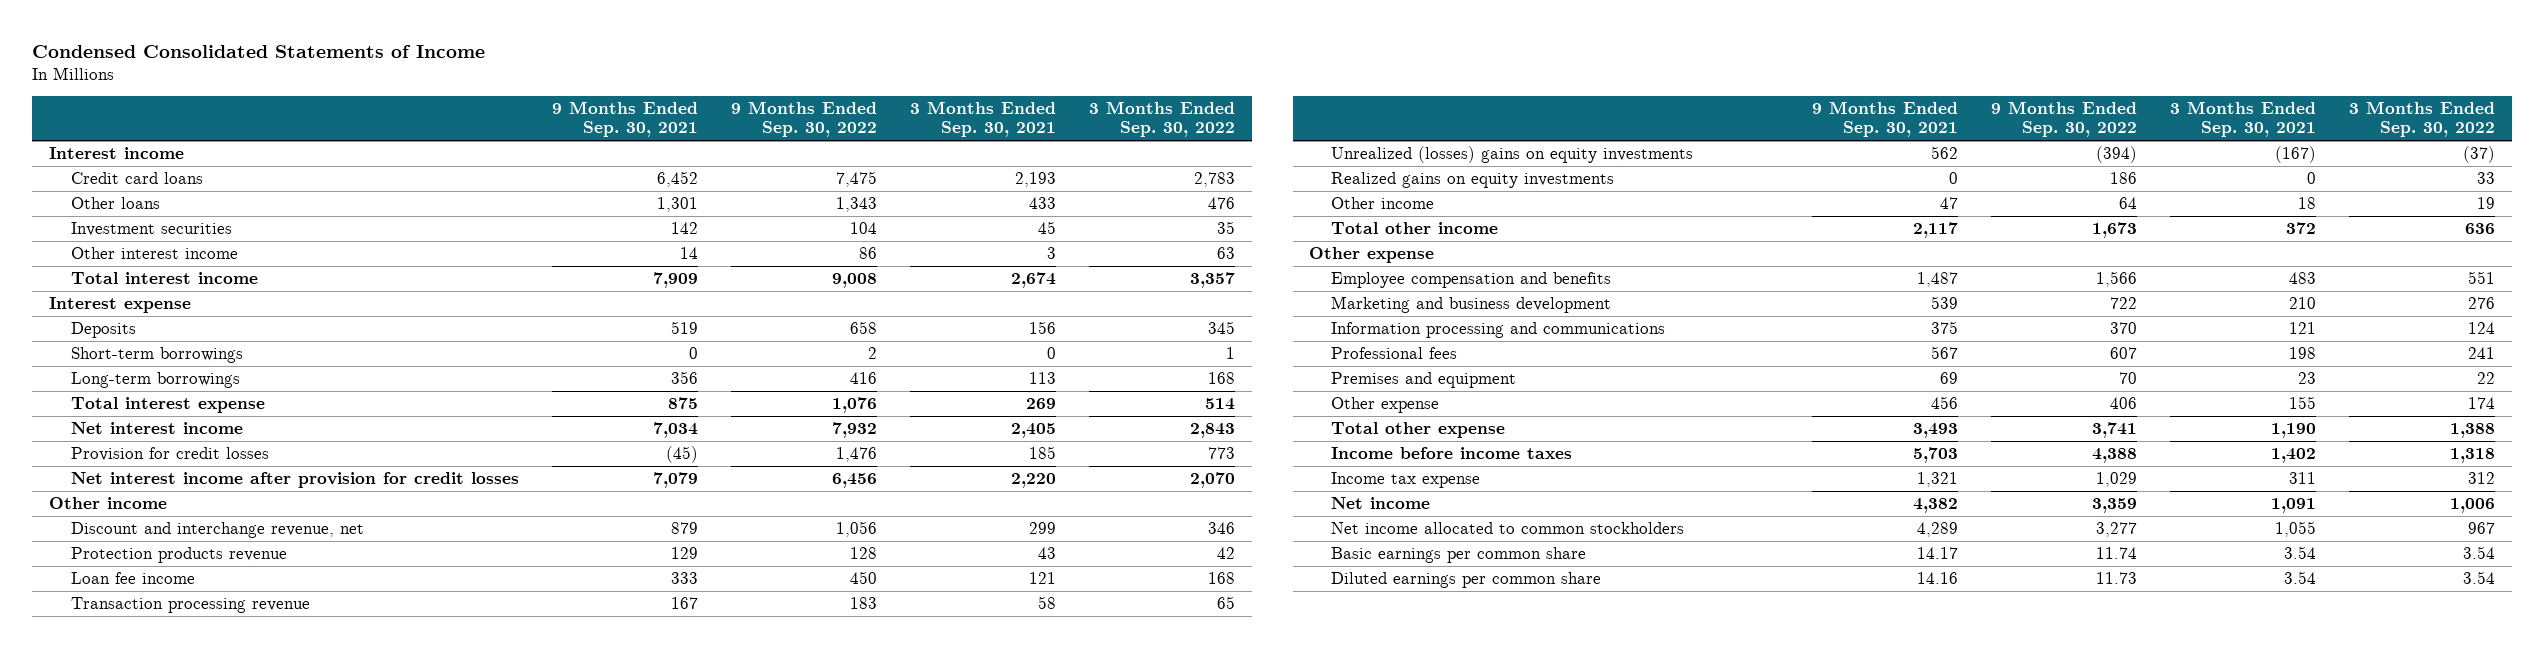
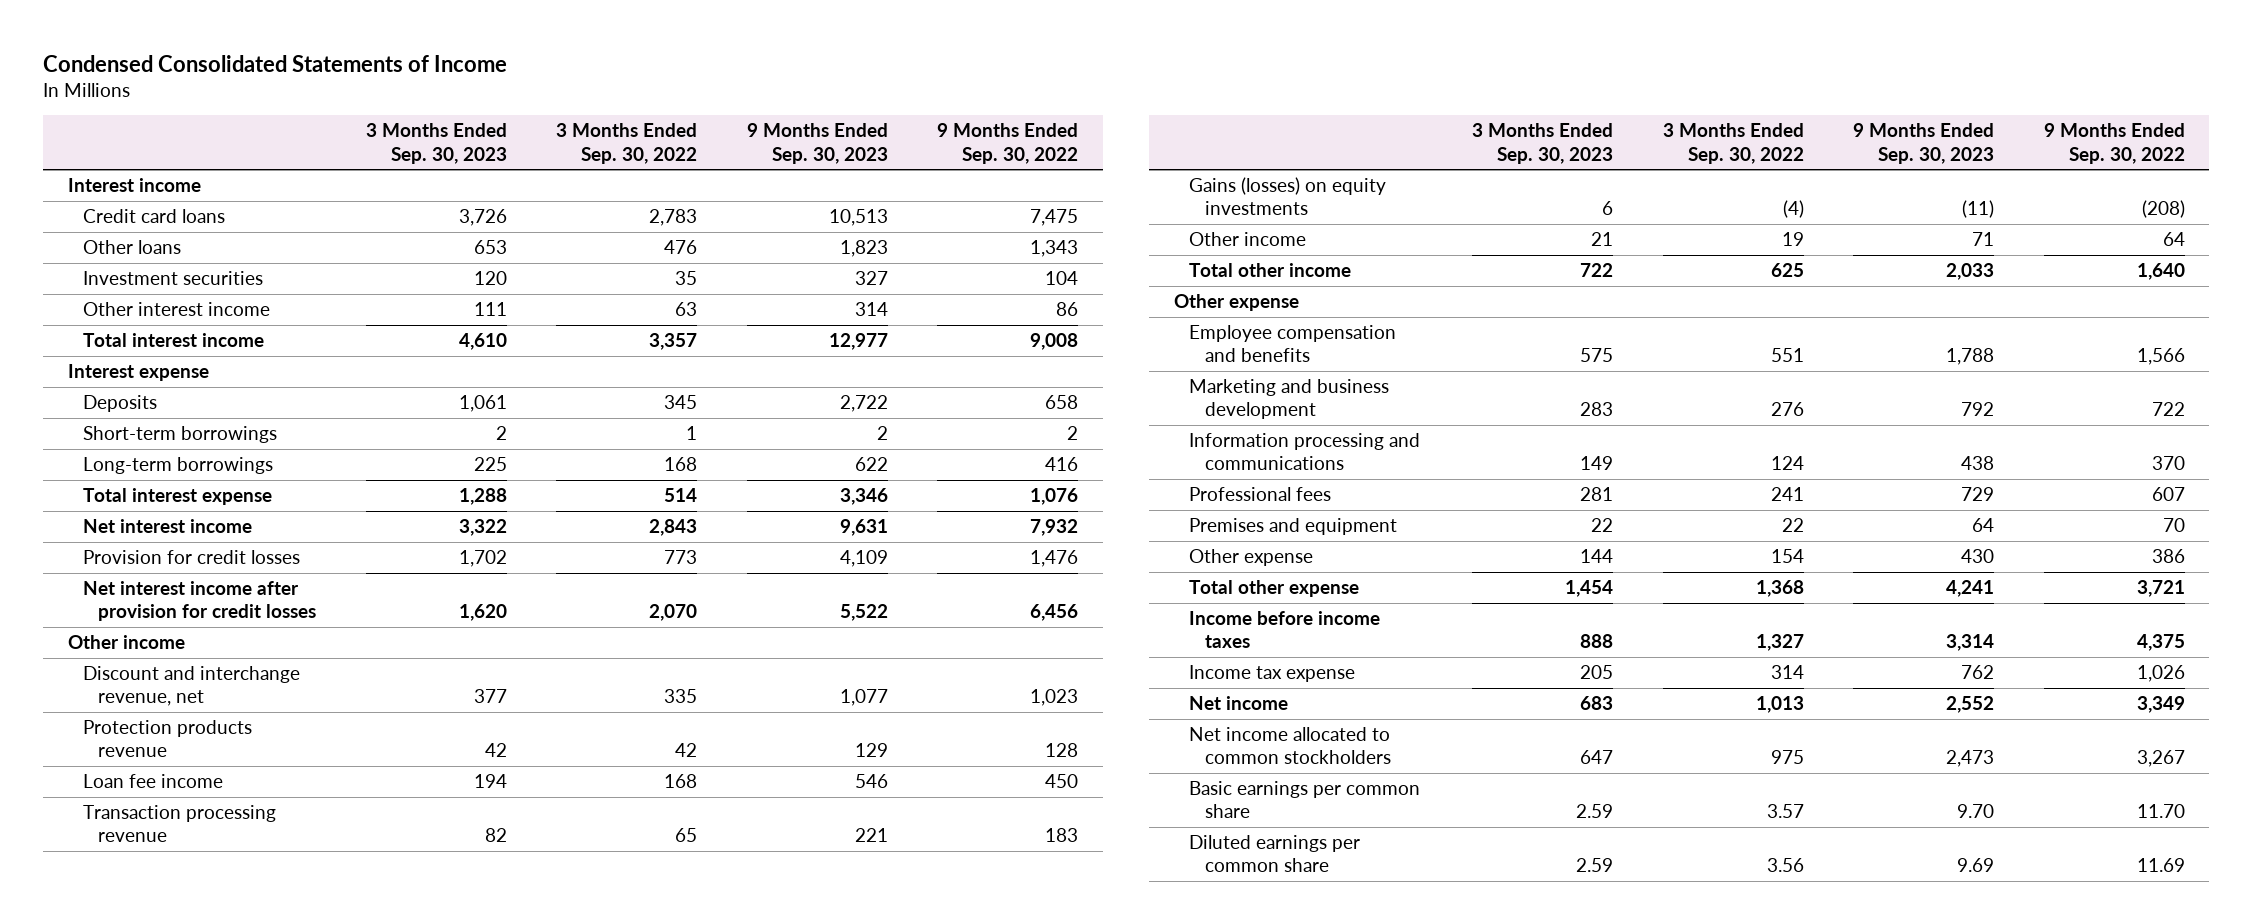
[551,101,698,138] 9 Months Ended Sep. 30, 2021 -> none
[909,101,1056,138] 3 Months Ended Sep. 30, 2021 -> none
none -> [365,123,507,164] 3 Months Ended Sep. 30, 2023
none -> [746,123,888,164] 9 Months Ended Sep. 30, 2023
[835,521,877,538] 1,056 -> [1030,689,1079,707] 1,023
[1208,522,1236,535] 346 -> [664,689,698,704] 335
[1330,172,1614,189] Realized gains on equity investments -> none
[1330,146,1693,164] Unrealized (losses) gains on equity investments -> [1189,176,1387,216] Gains (losses) on equity investments
[2095,146,2137,164] (394) -> [2141,200,2185,219] (208)
[2463,146,2496,164] (37) -> [1782,200,1804,219] (4)
[2091,222,2137,239] 1,673 -> [2136,262,2185,280] 1,640
[2465,223,2496,235] 636 -> [1770,262,1804,277] 625
[2109,397,2137,410] 406 -> [2151,548,2185,563] 386
[2468,397,2496,410] 174 -> [1770,548,1804,563] 154
[2091,422,2137,439] 3,741 -> [2136,579,2185,597] 3,721
[2450,423,2496,439] 1,388 -> [1755,579,1804,597] 1,368
[2091,448,2137,464] 4,388 -> [2136,634,2185,652] 4,375
[2450,448,2496,464] 1,318 -> [1755,634,1804,652] 1,327
[2095,472,2137,488] 1,029 -> [2136,664,2185,682] 1,026
[2468,472,2496,485] 312 -> [1770,664,1804,679] 314
[2091,498,2137,514] 3,359 -> [2136,695,2185,713] 3,349
[2450,498,2496,514] 1,006 -> [1755,695,1804,713] 1,013
[2095,522,2137,538] 3,277 -> [2136,750,2185,768] 3,267
[2468,522,2496,535] 967 -> [1770,750,1804,765] 975
[2095,547,2137,560] 11.74 -> [2136,804,2185,819] 11.70
[2463,546,2496,560] 3.54 -> [1766,804,1804,819] 3.57
[2095,572,2137,585] 11.73 -> [2136,858,2185,873] 11.69
[2463,571,2496,585] 3.54 -> [1766,858,1804,873] 3.56

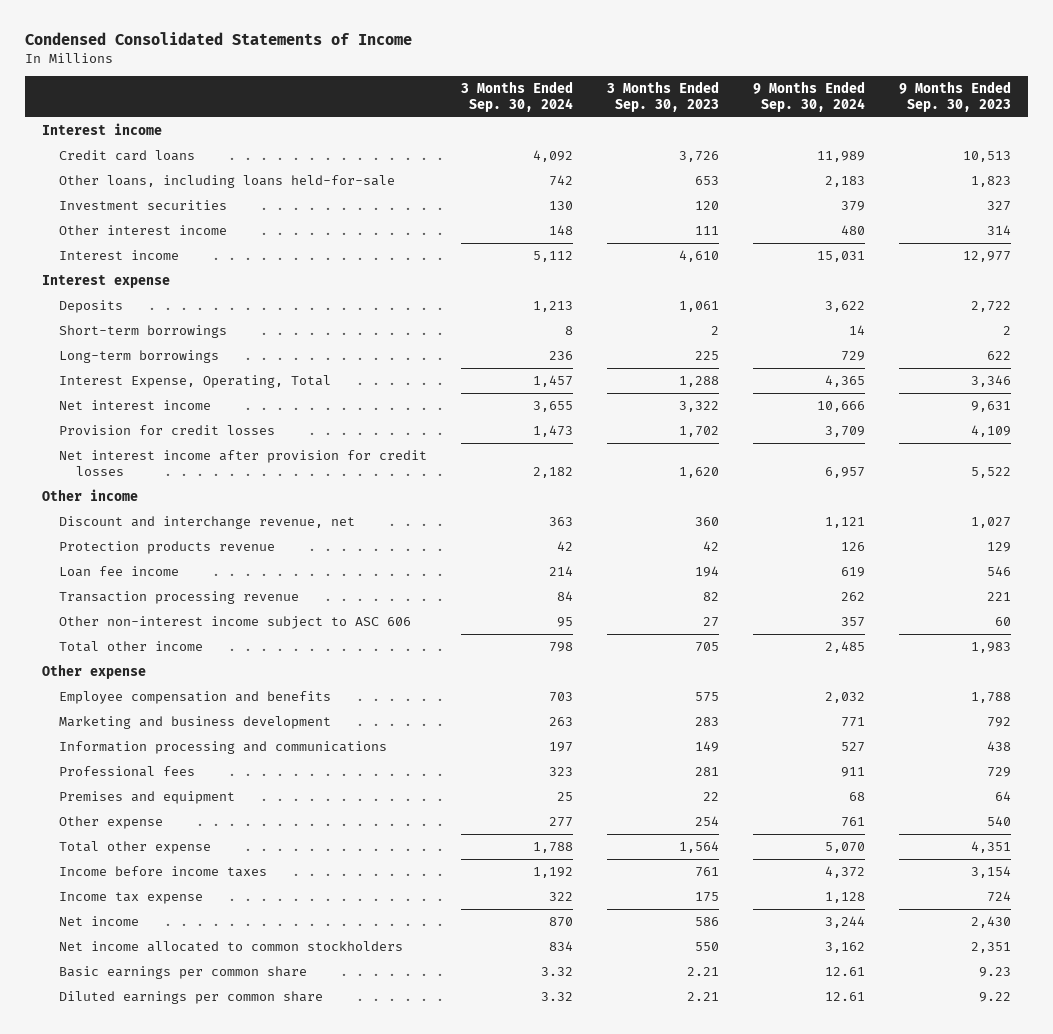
[556,123,698,164] 3 Months Ended Sep. 30, 2022 -> none
[937,123,1079,164] 9 Months Ended Sep. 30, 2022 -> none
none -> [460,80,573,112] 3 Months Ended Sep. 30, 2024
none -> [752,80,865,112] 9 Months Ended Sep. 30, 2024
[83,239,182,254] Other loans -> [58,175,395,189] Other loans, including loans held-for-sale
[83,332,265,347] Total interest income -> [58,250,179,261] Interest income
[83,487,273,505] Total interest expense -> [58,375,331,389] Interest Expense, Operating, Total
[473,689,507,704] 377 -> [694,517,719,527] 360
[839,689,888,707] 1,077 -> [970,517,1011,529] 1,027
[1189,176,1387,216] Gains (losses) on equity investments -> none
[1189,231,1307,246] Other income -> none
none -> [58,616,411,630] Other non-interest income subject to ASC 606
[1580,262,1614,277] 722 -> [694,642,719,653] 705
[1946,262,1995,280] 2,033 -> [970,642,1011,654] 1,983
[1580,548,1614,563] 144 -> [694,816,719,827] 254
[1961,548,1995,563] 430 -> [986,816,1011,827] 540
[1565,579,1614,597] 1,454 -> [678,841,719,854] 1,564
[1946,579,1995,597] 4,241 -> [970,841,1011,854] 4,351
[1580,634,1614,649] 888 -> [694,867,719,878] 761
[1946,634,1995,652] 3,314 -> [970,866,1011,879] 3,154
[1580,664,1614,679] 205 -> [694,892,719,903] 175
[1961,664,1995,679] 762 -> [986,891,1011,903] 724
[1580,695,1614,710] 683 -> [694,917,719,927] 586
[1946,695,1995,713] 2,552 -> [970,916,1011,929] 2,430
[1580,750,1614,765] 647 -> [694,942,719,952] 550
[1946,750,1995,768] 2,473 -> [970,942,1011,954] 2,351
[1576,804,1614,819] 2.59 -> [686,967,719,977] 2.21
[1957,804,1995,819] 9.70 -> [978,967,1011,978] 9.23
[1576,858,1614,873] 2.59 -> [686,992,719,1002] 2.21
[1957,858,1995,873] 9.69 -> [978,992,1011,1003] 9.22

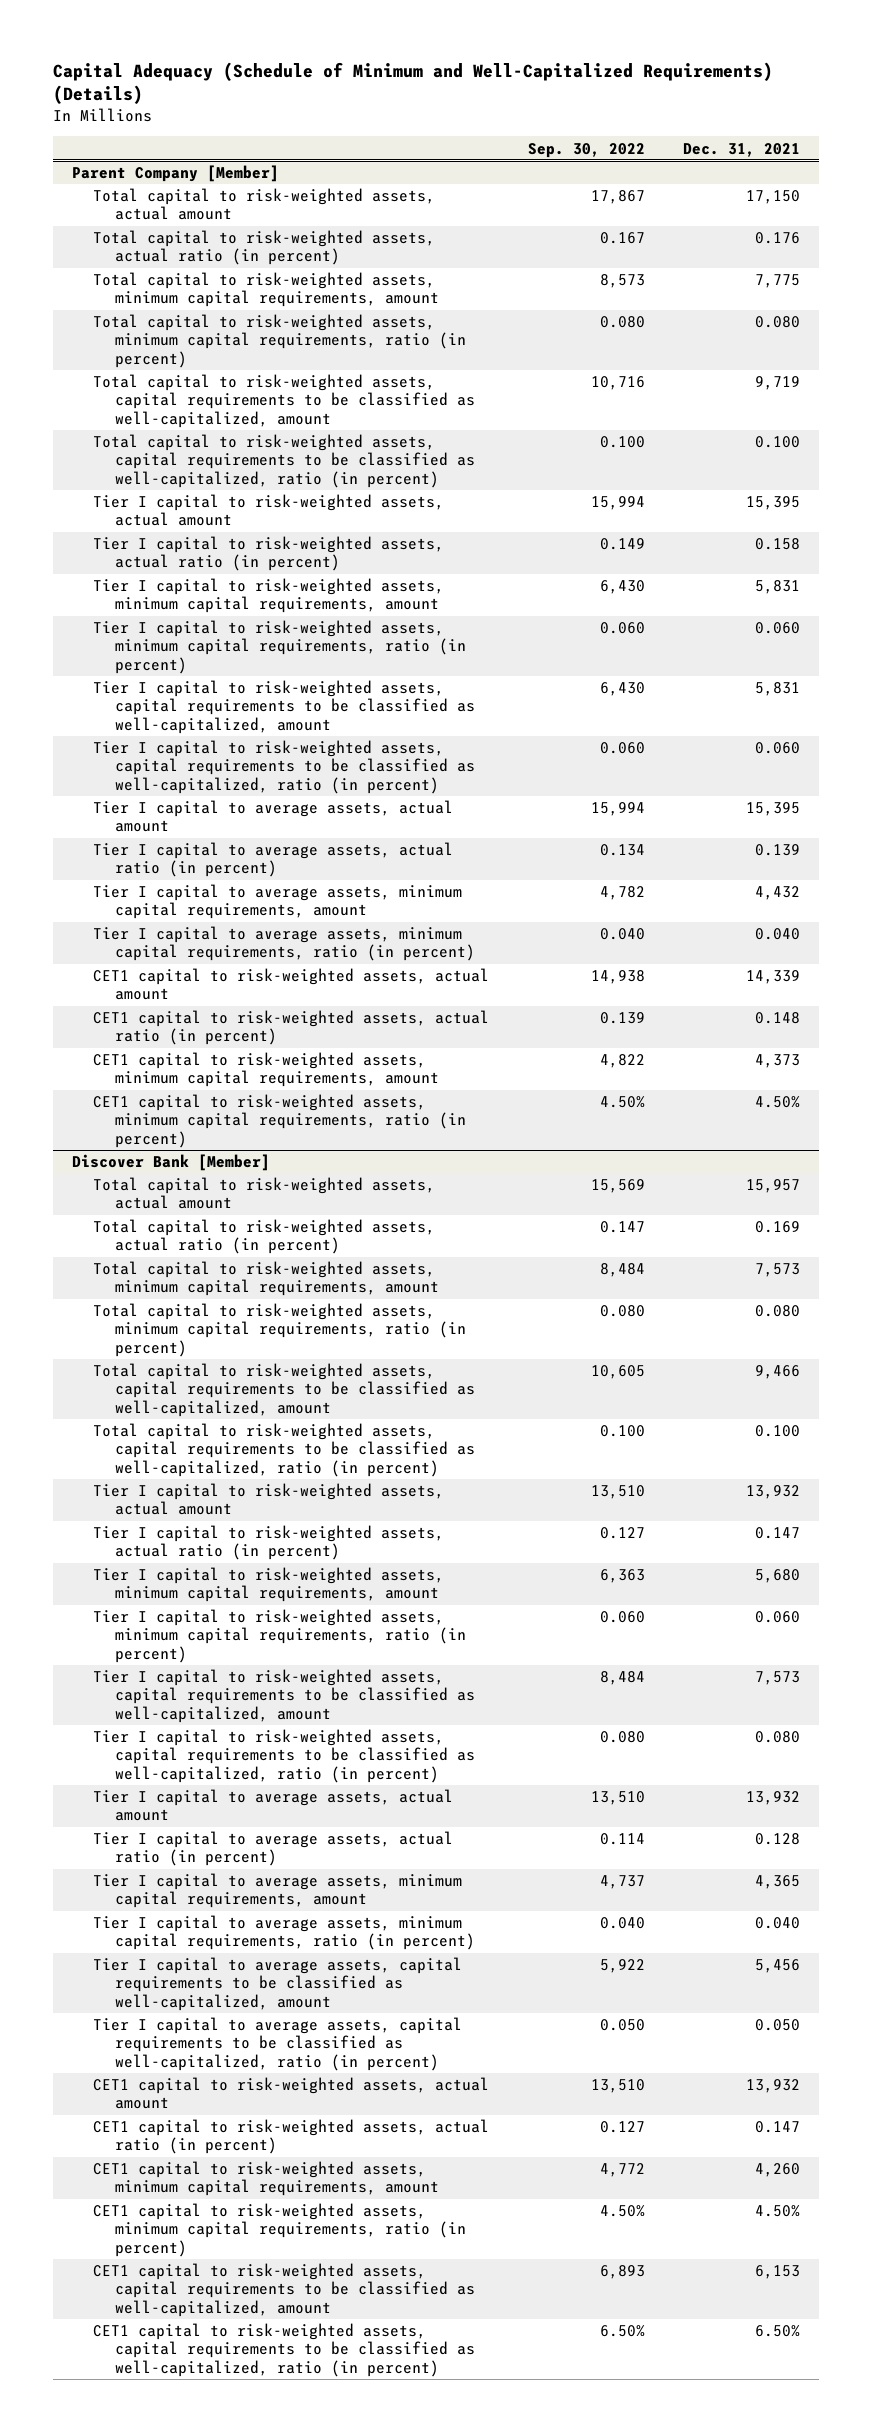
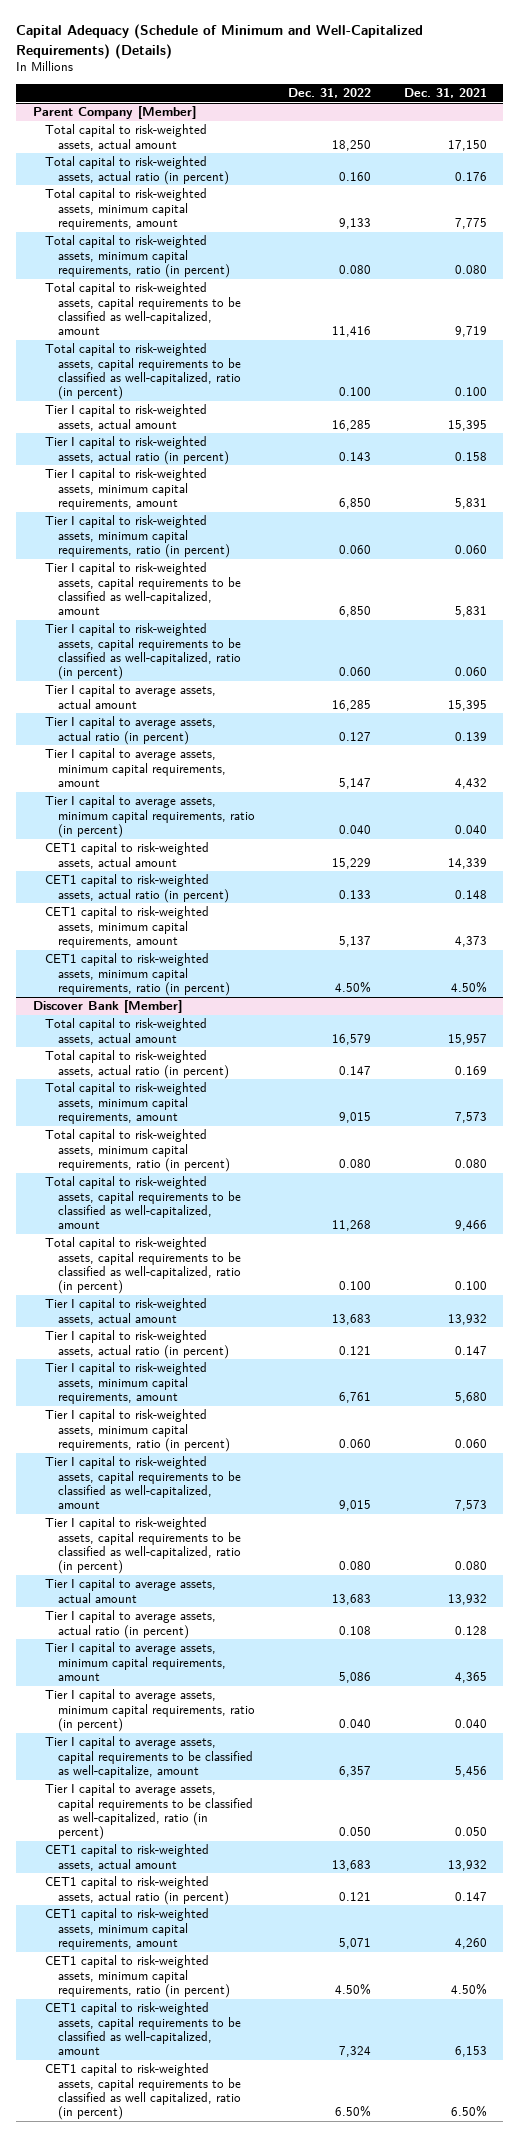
[527,142,645,158] Sep. 30, 2022 -> none
none -> [288,87,372,98] Dec. 31, 2022
[93,1957,463,2011] Tier I capital to average assets, capital requirements to be classified as well-capitalized, amount -> [45,1736,254,1778] Tier I capital to average assets, capital requirements to be classified as well-capitalize, amount
[93,2323,475,2377] CET1 capital to risk-weighted assets, capital requirements to be classified as well-capitalized, ratio (in percent) -> [45,2063,242,2121] CET1 capital to risk-weighted assets, capital requirements to be classified as well capitalized, ratio (in percent)

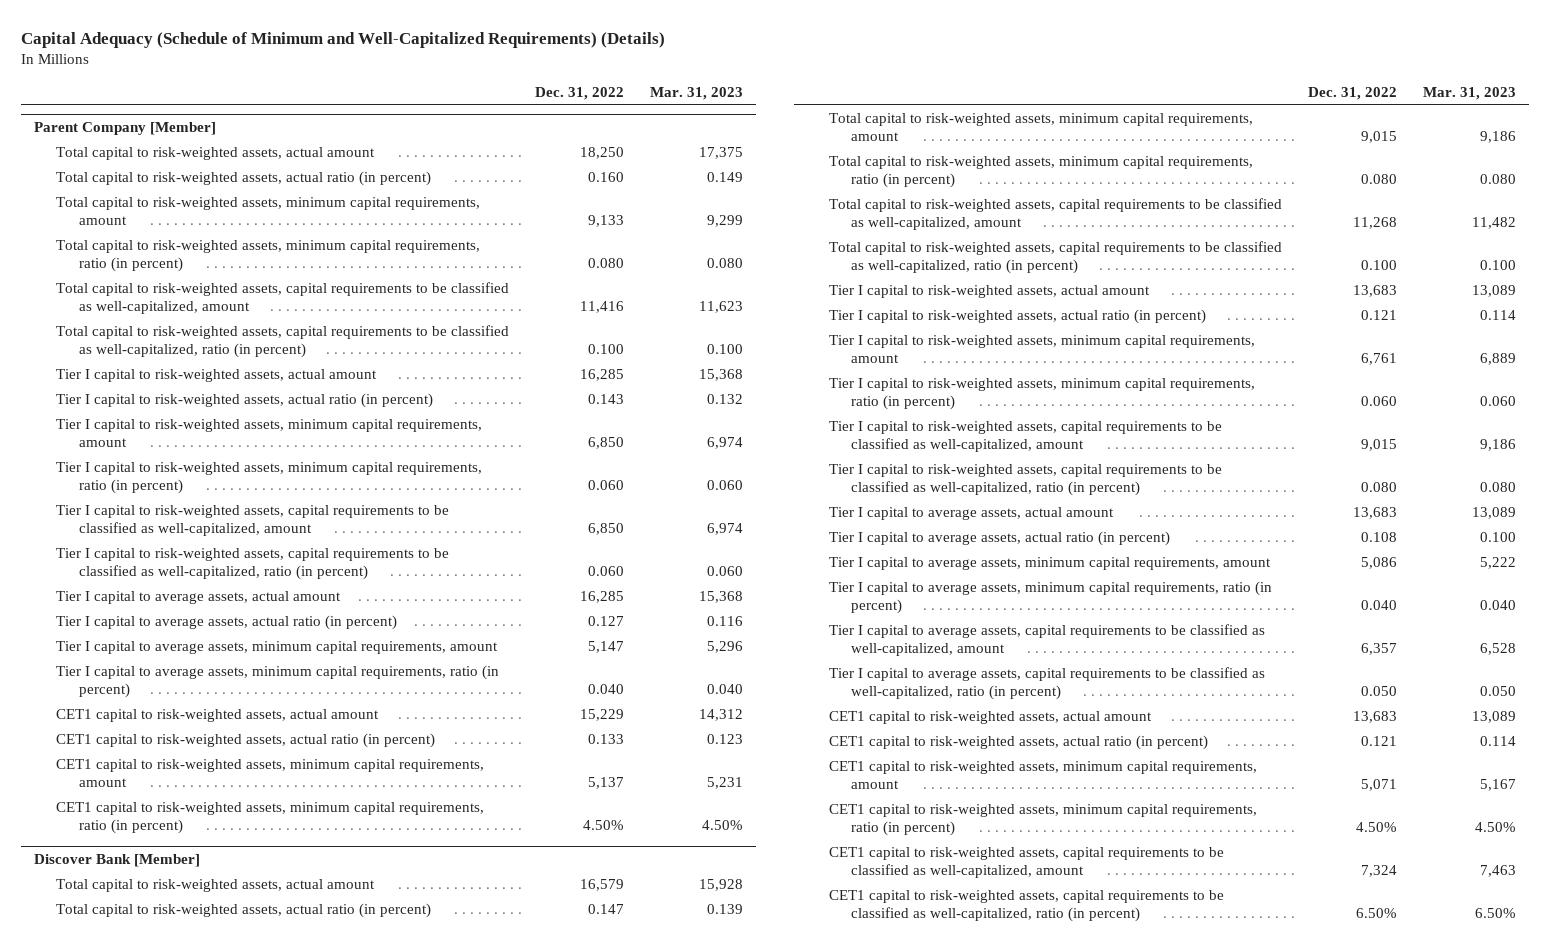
[403,87,487,98] Dec. 31, 2021 -> none
none -> [650,86,744,100] Mar. 31, 2023
[45,1736,254,1778] Tier I capital to average assets, capital requirements to be classified as well-capitalize, amount -> [828,624,1265,656] Tier I capital to average assets, capital requirements to be classified as well-capitalized, amount
[45,2063,242,2121] CET1 capital to risk-weighted assets, capital requirements to be classified as well capitalized, ratio (in percent) -> [828,890,1224,922] CET1 capital to risk-weighted assets, capital requirements to be classified as well-capitalized, ratio (in percent)

